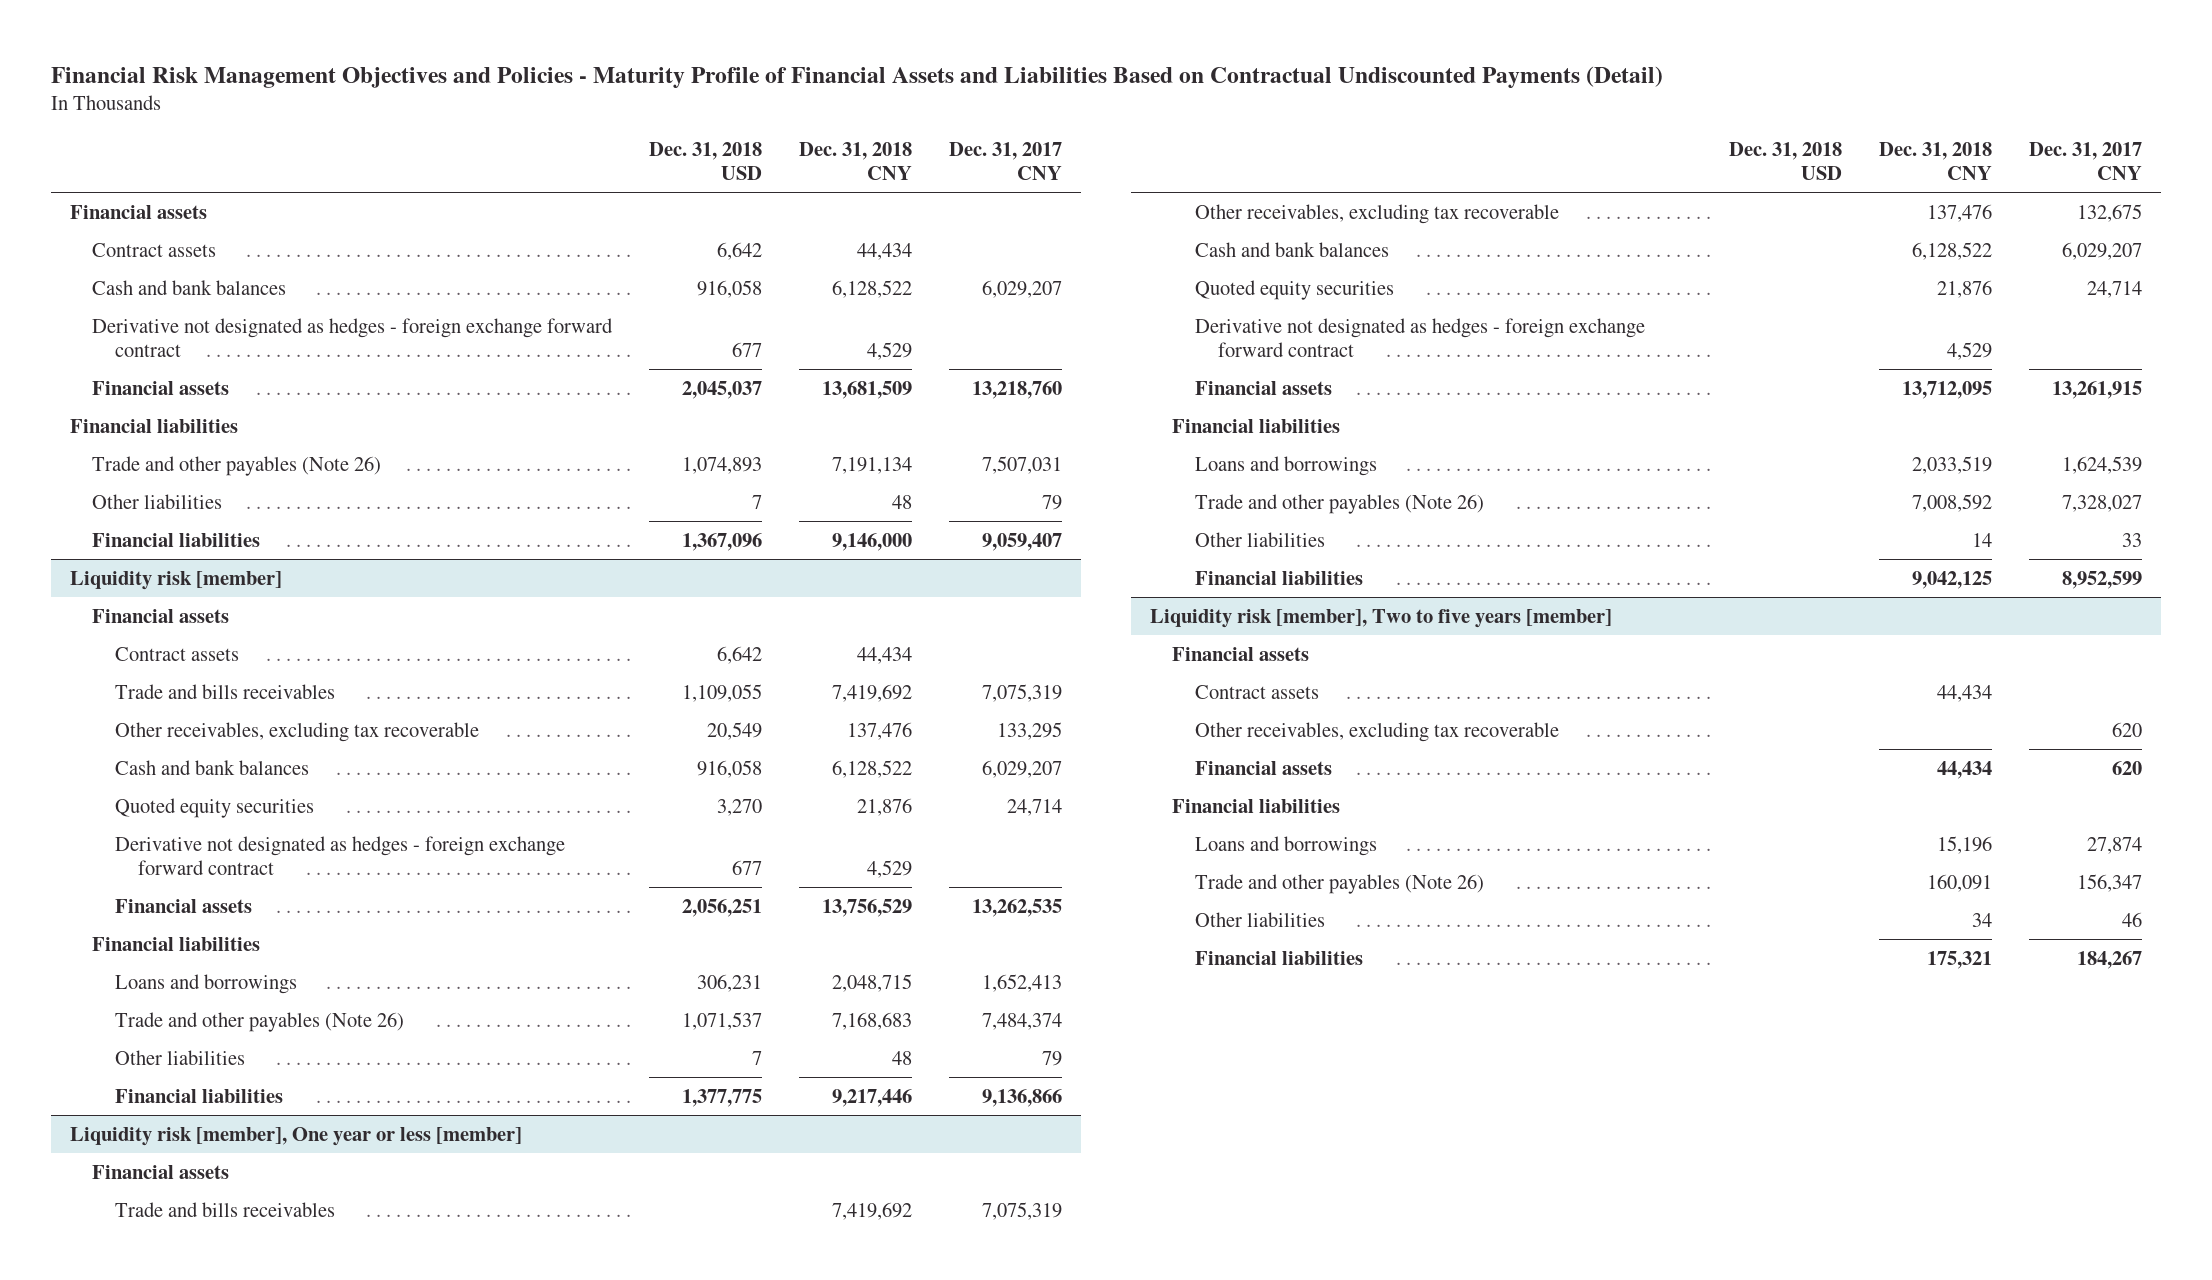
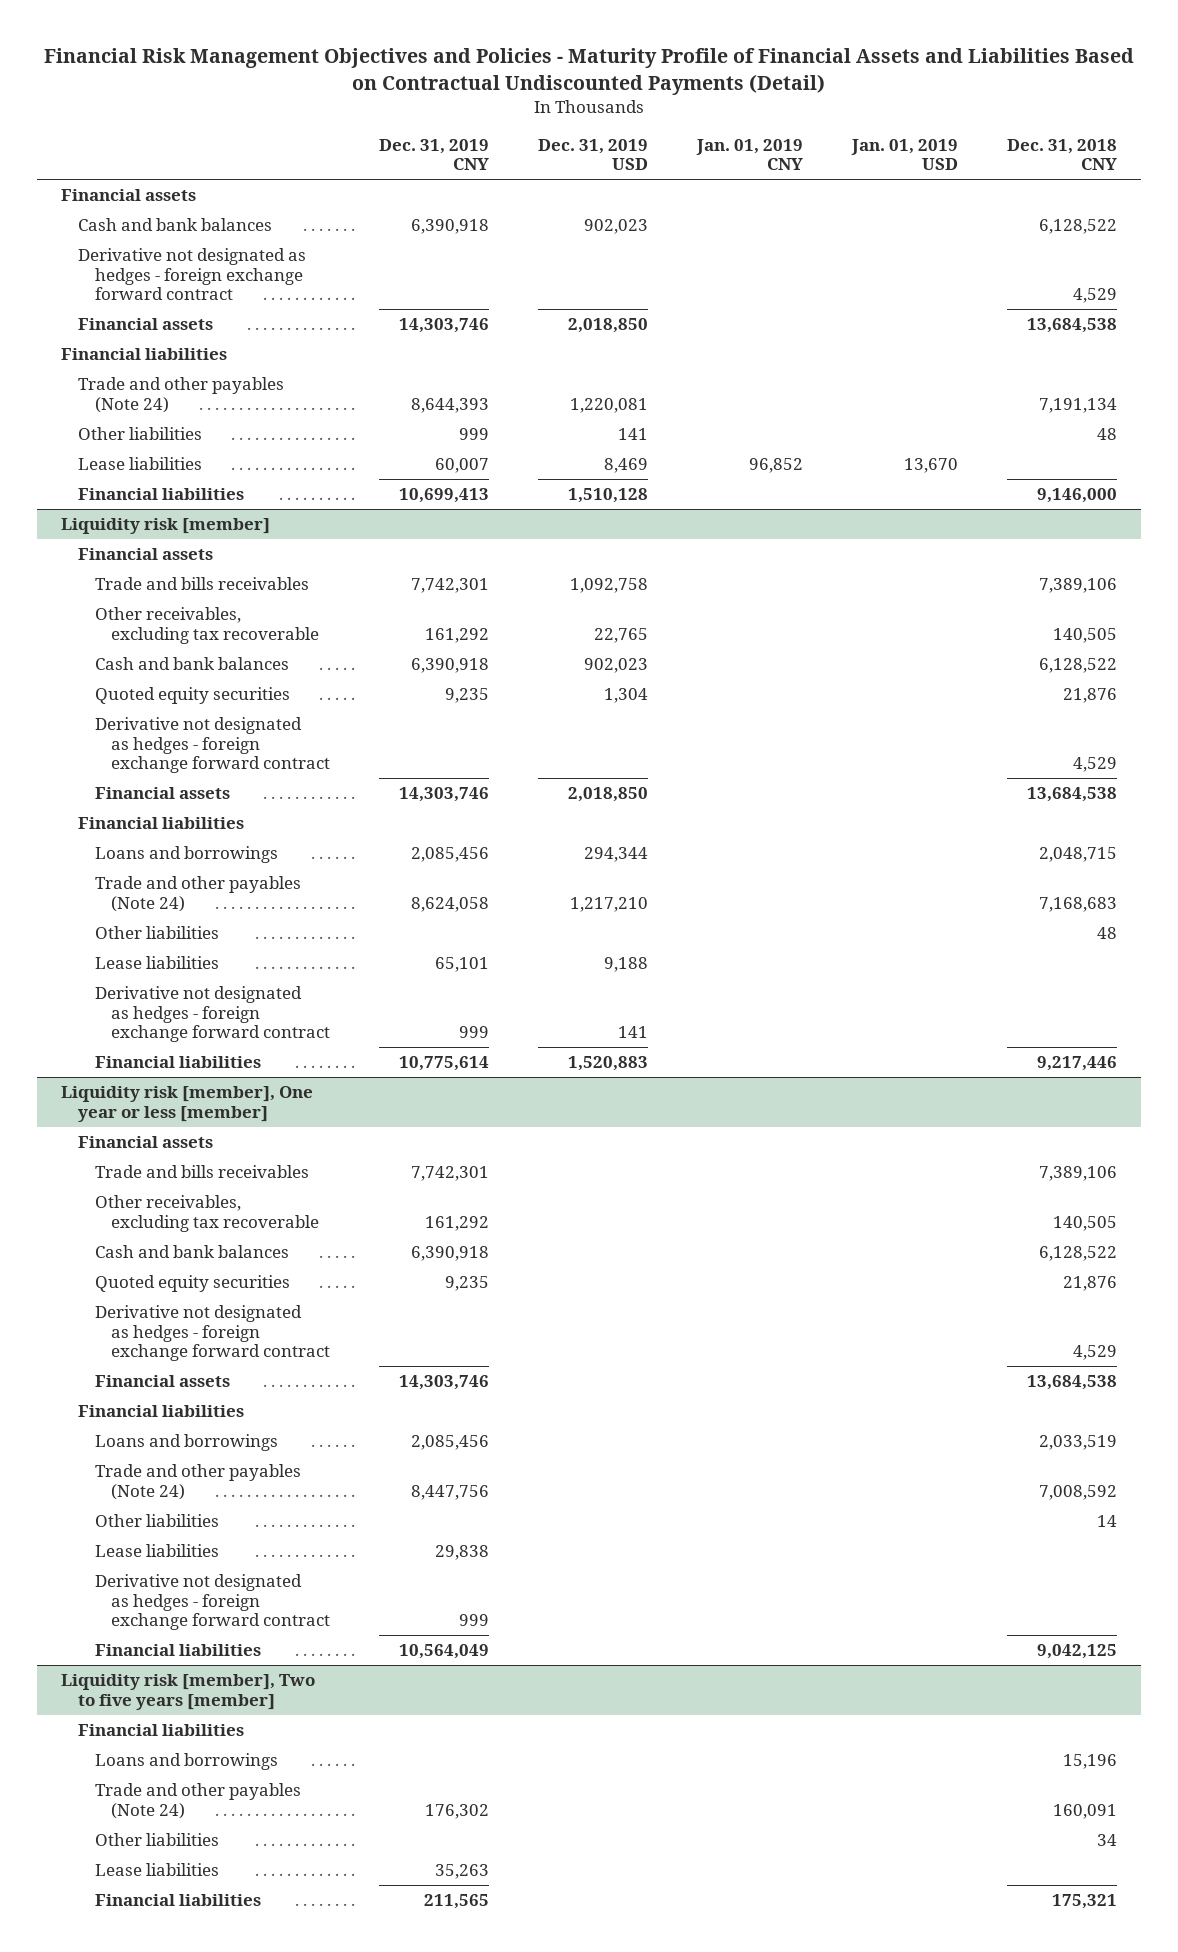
[649,142,763,181] Dec. 31, 2018 USD -> none
[949,142,1063,181] Dec. 31, 2017 CNY -> none
none -> [379,138,490,171] Dec. 31, 2019 CNY
none -> [538,138,649,171] Dec. 31, 2019 USD
none -> [696,138,804,171] Jan. 01, 2019 CNY
none -> [851,138,959,171] Jan. 01, 2019 USD
[92,242,217,257] Contract assets -> none
[822,380,913,399] 13,681,509 -> [1026,318,1117,334] 13,684,538
[92,455,382,476] Trade and other payables (Note 26) -> [77,377,284,413] Trade and other payables (Note 24)
none -> [77,457,202,471] Lease liabilities
[115,646,240,661] Contract assets -> none
[832,683,913,702] 7,419,692 -> [1038,578,1117,594] 7,389,106
[847,721,913,740] 137,476 -> [1052,627,1117,643] 140,505
[822,898,913,917] 13,756,529 -> [1026,787,1117,803] 13,684,538
[115,1011,405,1032] Trade and other payables (Note 26) -> [94,876,301,912] Trade and other payables (Note 24)
none -> [94,956,219,970] Lease liabilities
none -> [94,986,331,1043] Derivative not designated as hedges - foreign exchange forward contract
[832,1201,913,1220] 7,419,692 -> [1038,1166,1117,1182] 7,389,106
[1927,203,1993,222] 137,476 -> [1052,1215,1117,1231] 140,505
[1902,380,1993,399] 13,712,095 -> [1026,1375,1117,1391] 13,684,538
[1195,493,1485,514] Trade and other payables (Note 26) -> [94,1464,301,1500] Trade and other payables (Note 24)
none -> [94,1544,219,1558] Lease liabilities
none -> [94,1574,331,1631] Derivative not designated as hedges - foreign exchange forward contract
[1172,646,1310,661] Financial assets -> none
[1195,684,1320,699] Contract assets -> none
[1195,721,1560,742] Other receivables, excluding tax recoverable -> none
[1195,760,1333,775] Financial assets -> none
[1195,873,1485,894] Trade and other payables (Note 26) -> [94,1783,301,1819] Trade and other payables (Note 24)
none -> [94,1863,219,1877] Lease liabilities

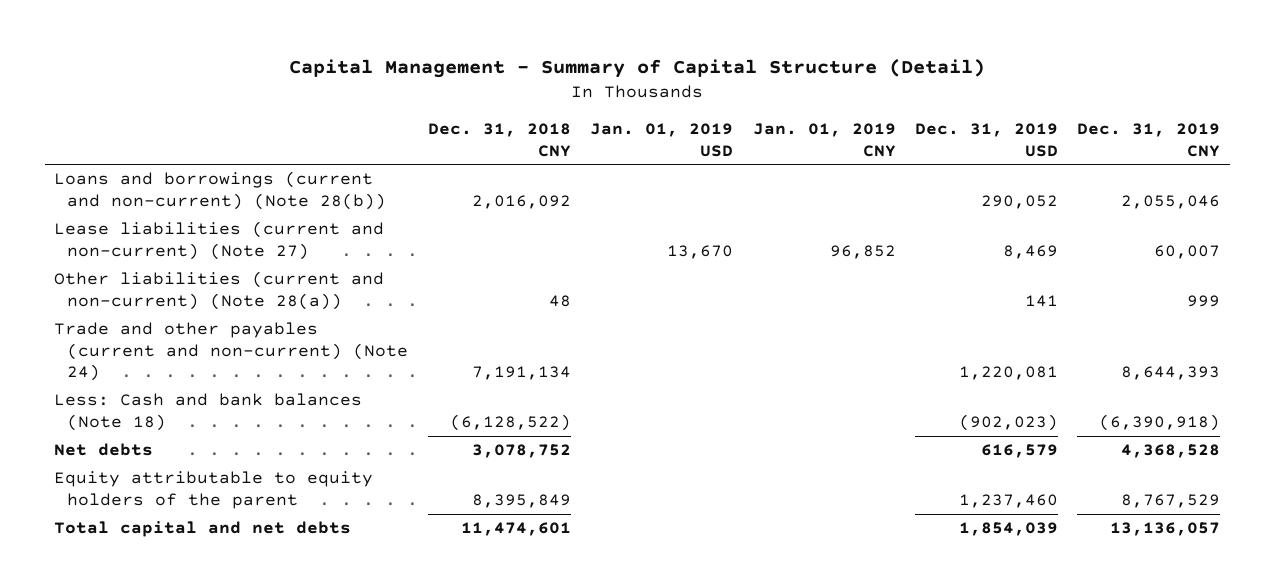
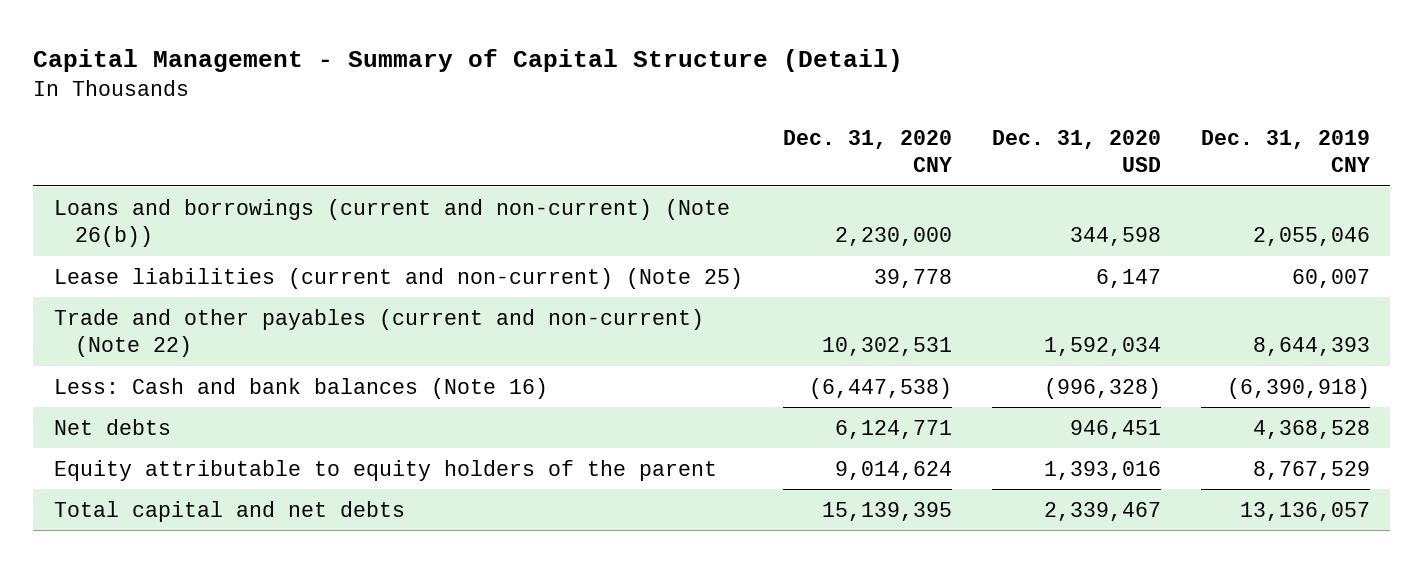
[427,123,571,157] Dec. 31, 2018 CNY -> none
[590,123,734,157] Jan. 01, 2019 USD -> none
[752,123,896,157] Jan. 01, 2019 CNY -> none
[915,123,1059,157] Dec. 31, 2019 USD -> none
none -> [782,129,952,173] Dec. 31, 2020 CNY
none -> [992,129,1162,173] Dec. 31, 2020 USD
[54,271,385,310] Other liabilities (current and non-current) (Note 28(a)) -> none
[54,171,387,210] Loans and borrowings (current and non-current) (Note 28(b)) -> [53,198,730,248] Loans and borrowings (current and non-current) (Note 26(b))
[54,221,385,260] Lease liabilities (current and non-current) (Note 27) -> [53,267,743,289] Lease liabilities (current and non-current) (Note 25)
[54,322,409,382] Trade and other payables (current and non-current) (Note 24) -> [53,308,704,358] Trade and other payables (current and non-current) (Note 22)
[54,393,363,431] Less: Cash and bank balances (Note 18) -> [53,377,548,399] Less: Cash and bank balances (Note 16)

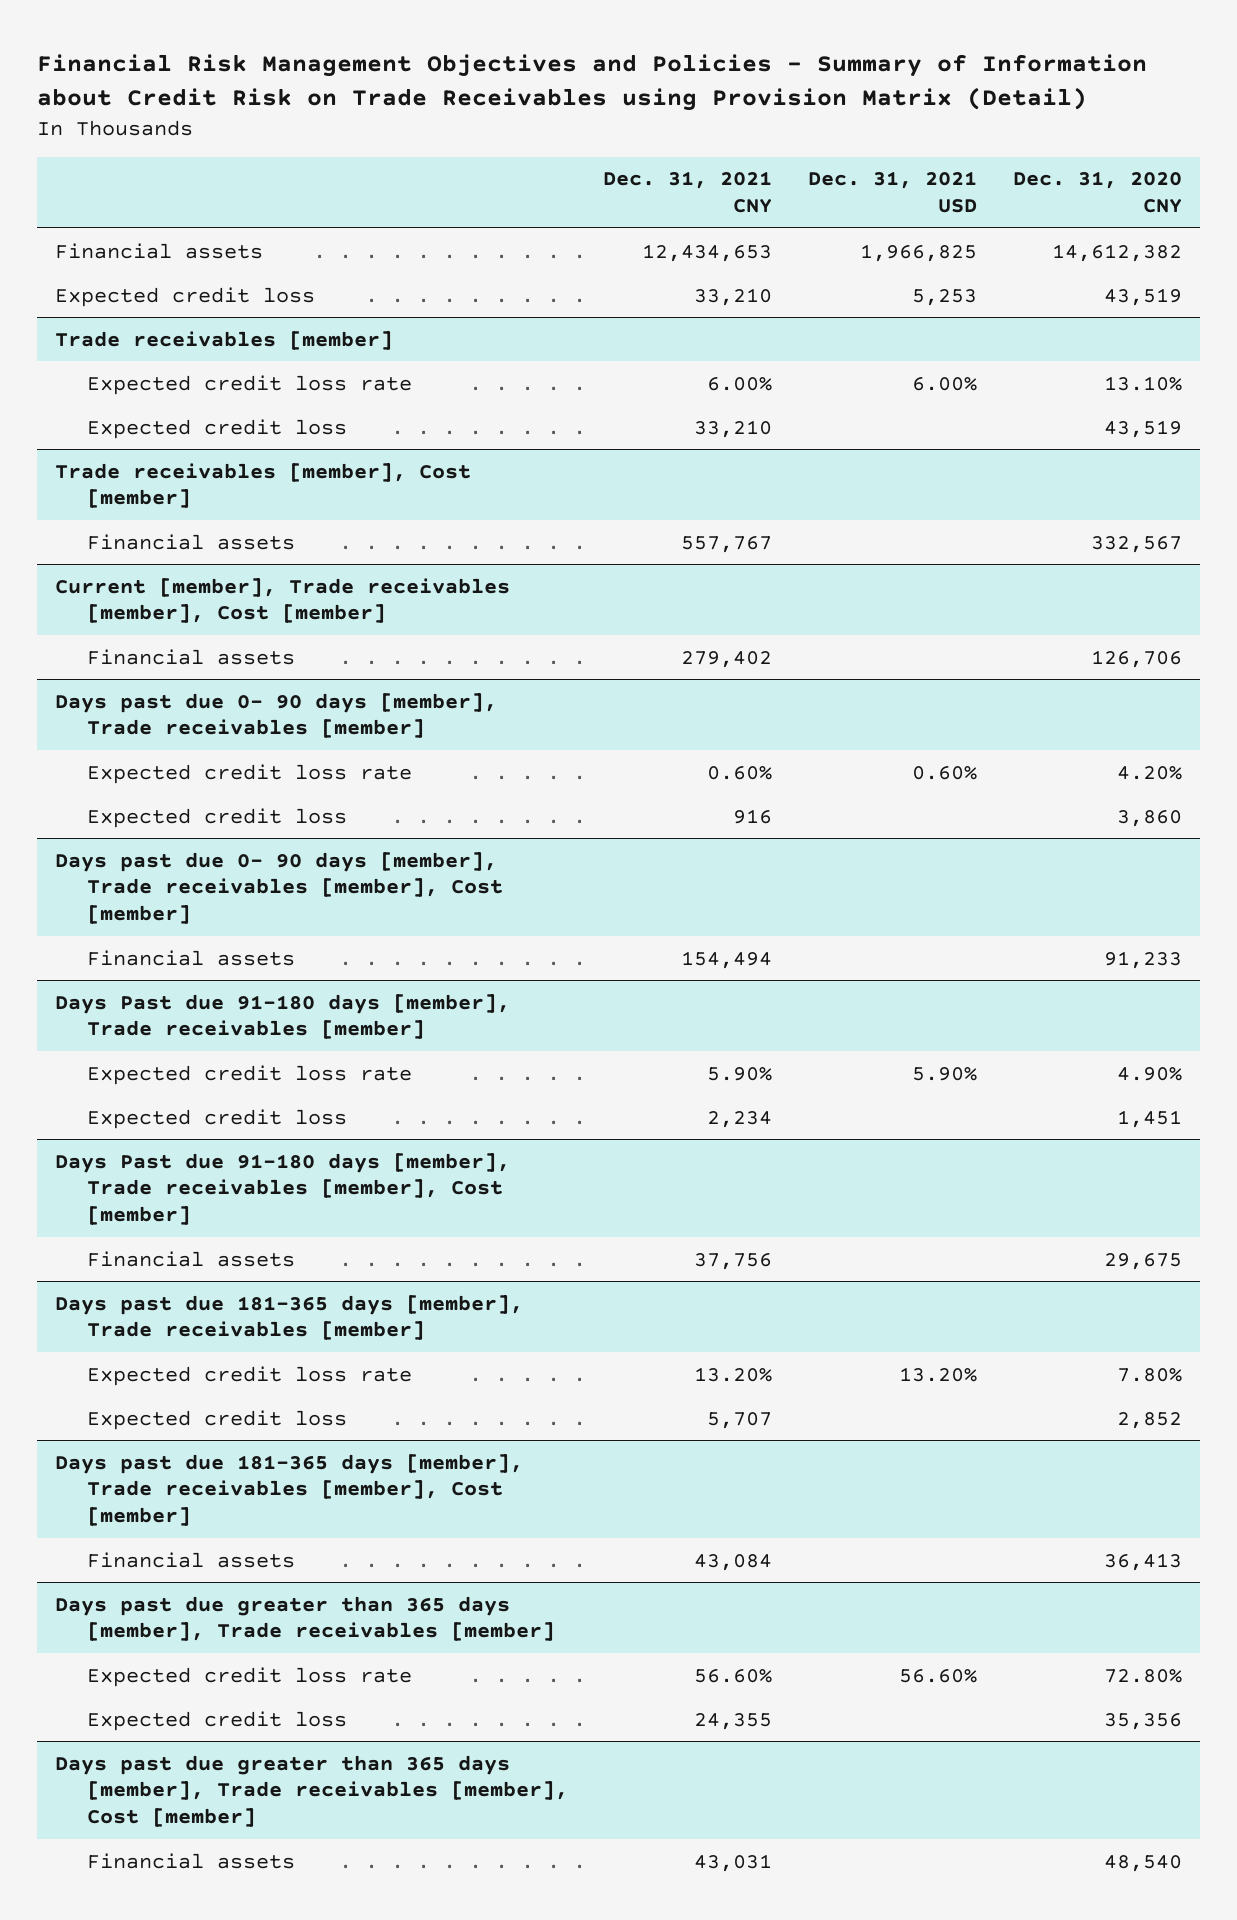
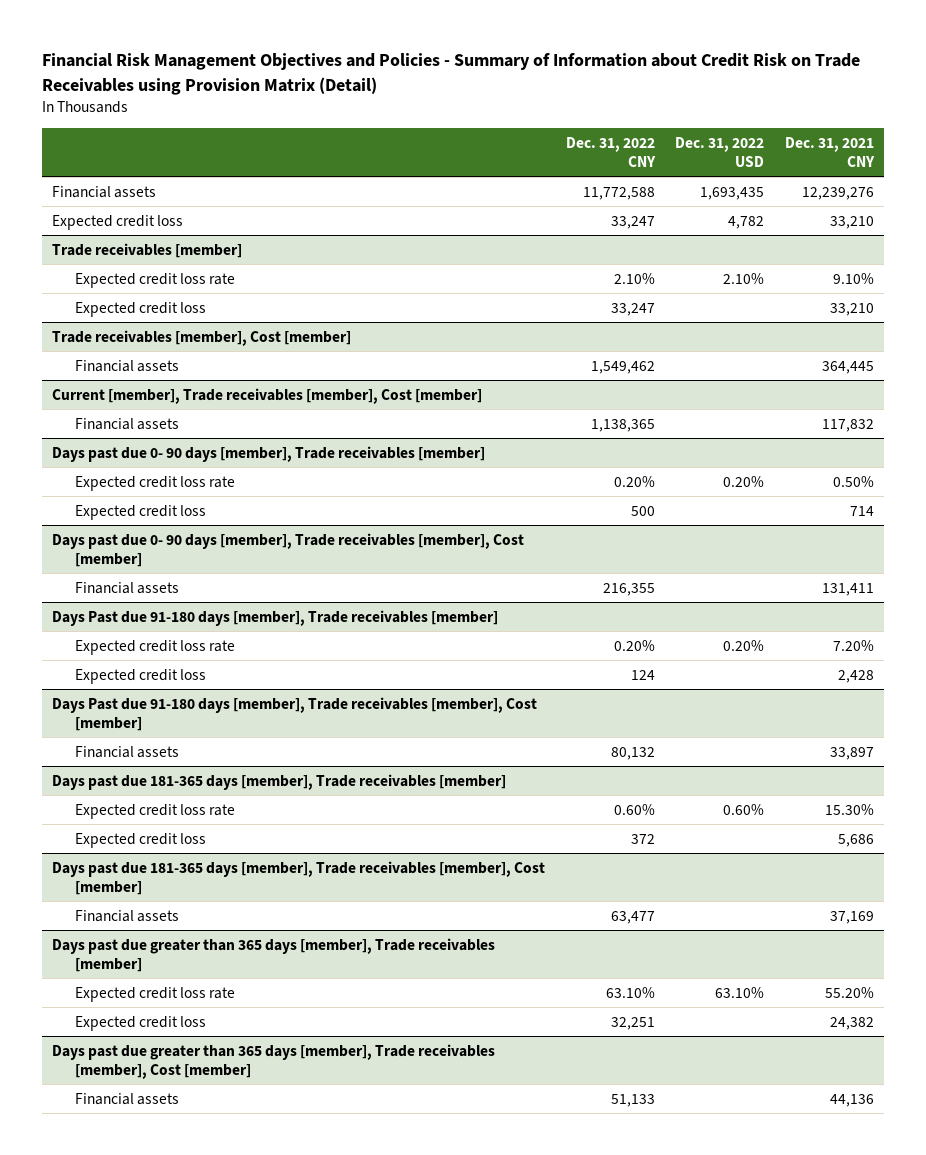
[808,171,978,214] Dec. 31, 2021 USD -> none
[1013,171,1183,214] Dec. 31, 2020 CNY -> none
none -> [565,136,656,167] Dec. 31, 2022 CNY
none -> [675,136,765,167] Dec. 31, 2022 USD
[642,243,773,262] 12,434,653 -> [801,186,874,200] 12,239,276
[707,376,773,391] 6.00% -> [832,272,874,284] 9.10%
[681,535,773,553] 557,767 -> [821,360,874,374] 364,445
[681,650,773,668] 279,402 -> [821,418,874,432] 117,832
[707,765,773,780] 0.60% -> [832,475,874,487] 0.50%
[733,808,773,824] 916 -> [849,505,874,516] 714
[681,950,773,969] 154,494 -> [821,582,874,596] 131,411
[707,1066,773,1081] 5.90% -> [832,639,874,651] 7.20%
[707,1110,773,1128] 2,234 -> [837,669,874,683] 2,428
[694,1252,773,1270] 37,756 -> [829,746,874,760] 33,897
[694,1366,773,1382] 13.20% -> [824,803,874,815] 15.30%
[707,1411,773,1429] 5,707 -> [837,833,874,847] 5,686
[694,1553,773,1571] 43,084 -> [829,910,874,924] 37,169
[694,1668,773,1683] 56.60% -> [824,986,874,998] 55.20%
[694,1712,773,1730] 24,355 -> [829,1016,874,1030] 24,382
[694,1853,773,1872] 43,031 -> [829,1093,874,1107] 44,136

